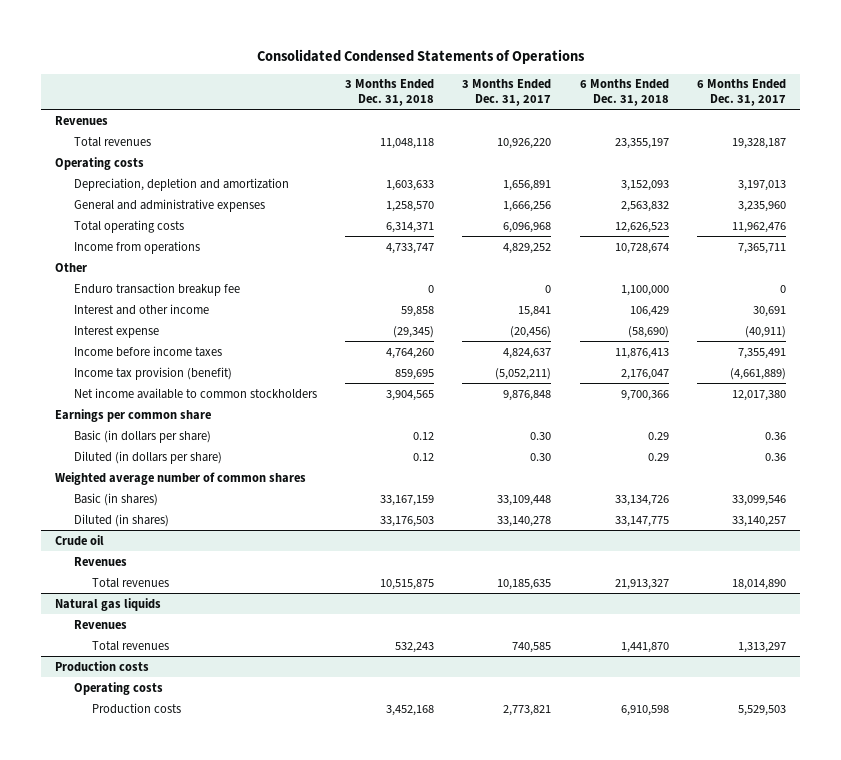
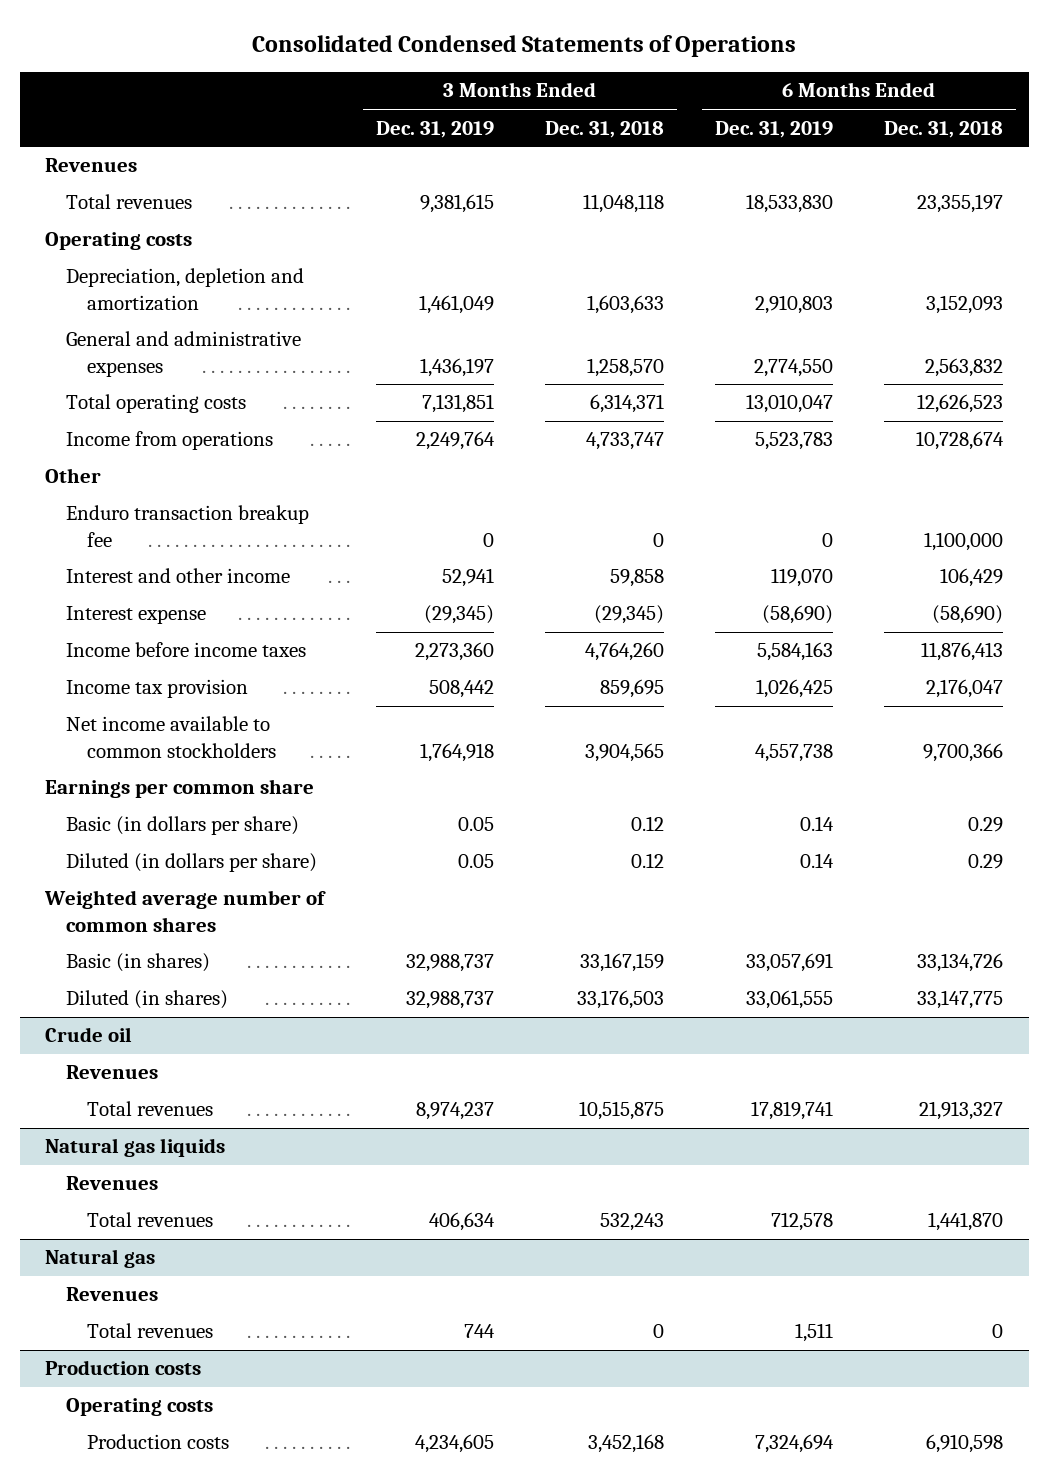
[462,79,552,107] 3 Months Ended Dec. 31, 2017 -> none
[696,79,786,107] 6 Months Ended Dec. 31, 2017 -> none
none -> [375,120,494,138] Dec. 31, 2019
none -> [715,120,834,138] Dec. 31, 2019
[73,366,232,380] Income tax provision (benefit) -> [66,679,249,699] Income tax provision
none -> [45,1249,156,1269] Natural gas
none -> [66,1287,159,1302] Revenues
none -> [87,1323,214,1339] Total revenues

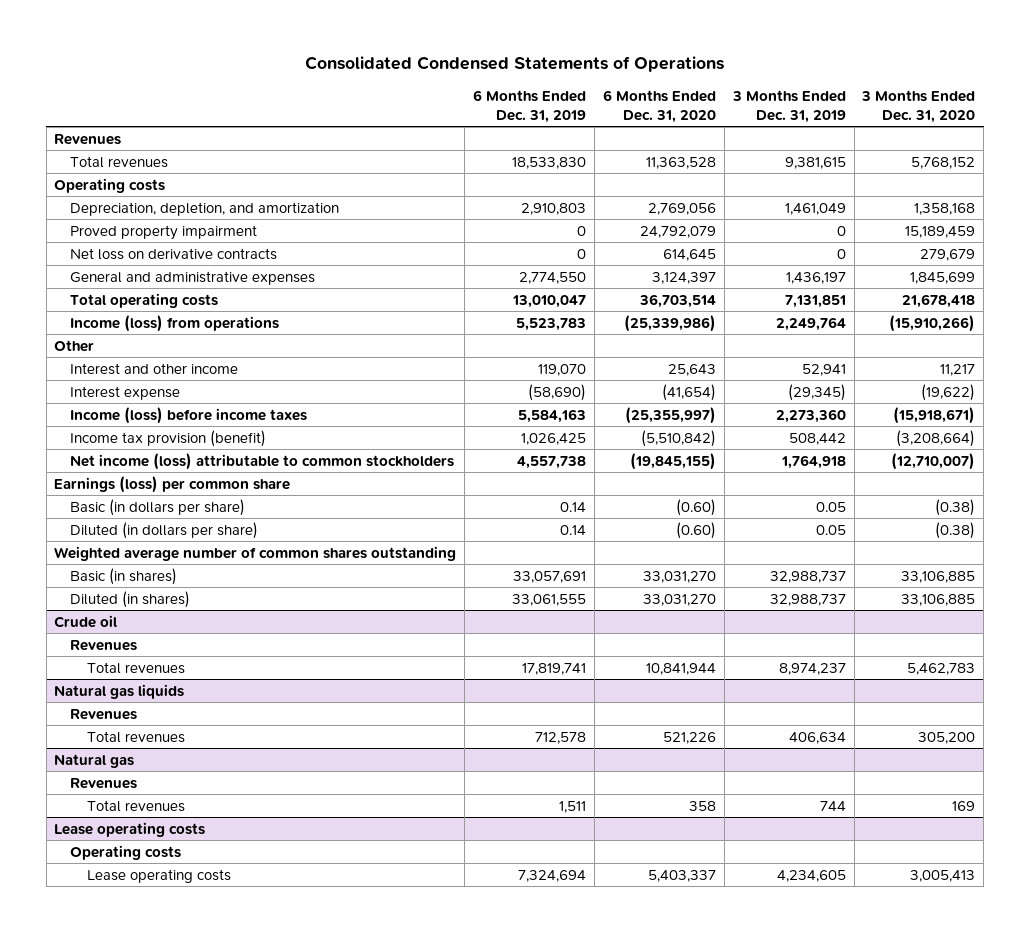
[544,120,664,138] Dec. 31, 2018 -> none
[884,120,1004,138] Dec. 31, 2018 -> none
none -> [602,90,716,123] 6 Months Ended Dec. 31, 2020
none -> [861,90,976,123] 3 Months Ended Dec. 31, 2020
[66,268,305,311] Depreciation, depletion and amortization -> [70,201,340,216] Depreciation, depletion, and amortization
none -> [70,224,258,240] Proved property impairment
none -> [70,247,278,260] Net loss on derivative contracts
[66,431,274,451] Income from operations -> [70,314,280,332] Income (loss) from operations
[66,505,310,547] Enduro transaction breakup fee -> none
[66,642,307,658] Income before income taxes -> [70,406,308,424] Income (loss) before income taxes
[66,679,249,699] Income tax provision -> [70,429,267,447] Income tax provision (benefit)
[66,716,277,758] Net income available to common stockholders -> [70,452,455,470] Net income (loss) attributable to common stockholders
[45,779,315,799] Earnings per common share -> [54,475,291,493] Earnings (loss) per common share
[44,890,327,932] Weighted average number of common shares -> [54,545,457,561] Weighted average number of common shares outstanding
[45,1360,202,1376] Production costs -> [54,821,206,837] Lease operating costs
[87,1434,230,1450] Production costs -> [86,868,231,883] Lease operating costs

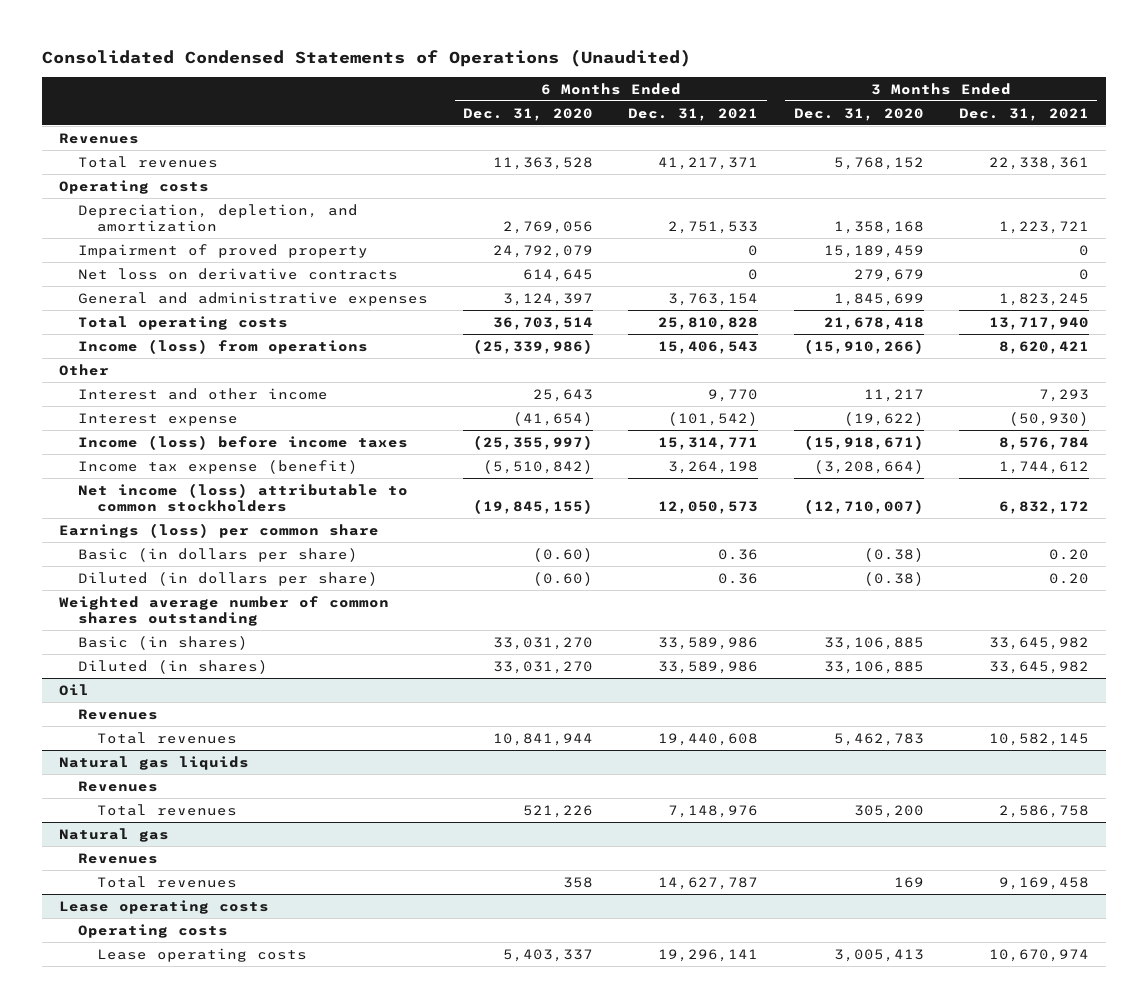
[304,56,724,73] Consolidated Condensed Statements of Operations -> [41,48,691,67] Consolidated Condensed Statements of Operations (Unaudited)
[473,90,587,123] 6 Months Ended Dec. 31, 2019 -> none
[731,90,846,123] 3 Months Ended Dec. 31, 2019 -> none
none -> [628,107,759,121] Dec. 31, 2021
none -> [958,107,1089,121] Dec. 31, 2021
[70,224,258,240] Proved property impairment -> [78,243,369,258] Impairment of proved property
[70,429,267,447] Income tax provision (benefit) -> [78,459,359,474] Income tax expense (benefit)
[54,614,118,628] Crude oil -> [59,683,90,696] Oil

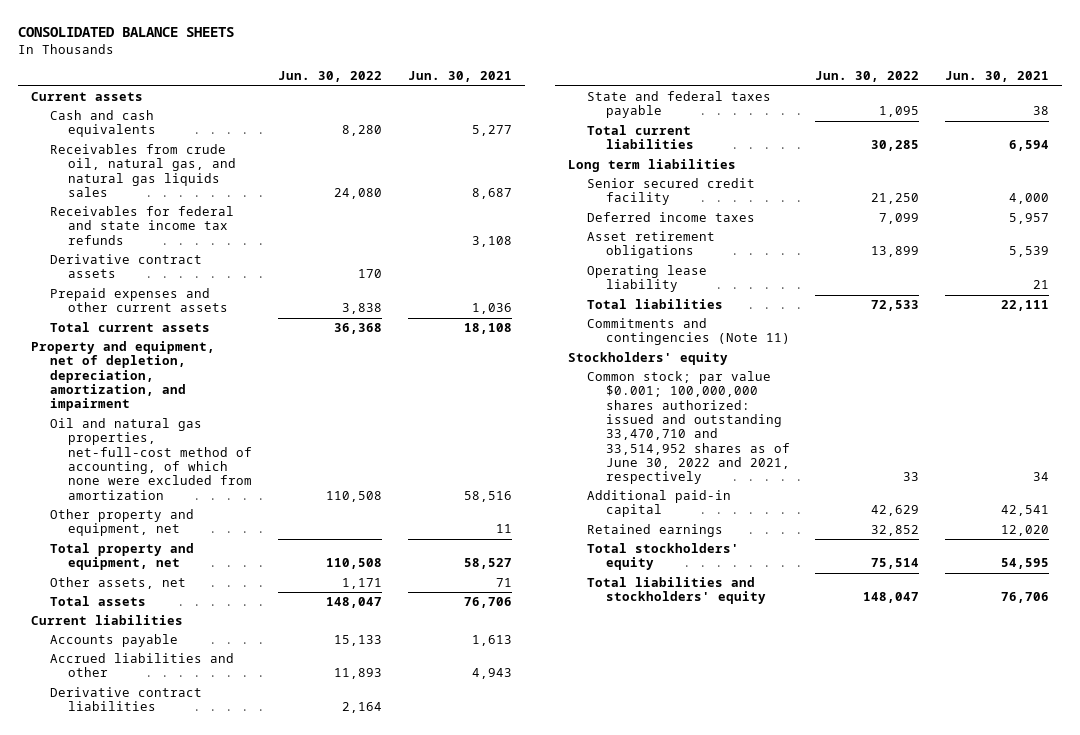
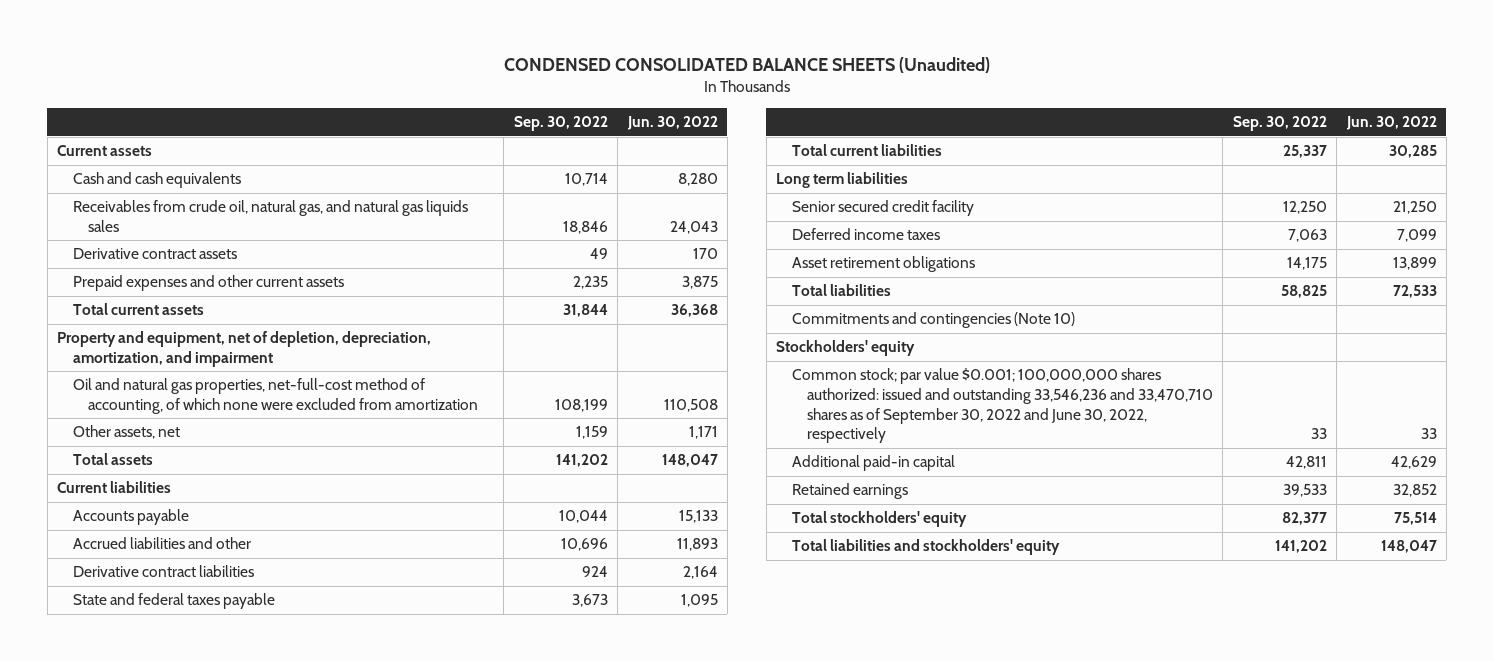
[18,27,235,38] CONSOLIDATED BALANCE SHEETS -> [503,57,990,74] CONDENSED CONSOLIDATED BALANCE SHEETS (Unaudited)
[407,71,512,83] Jun. 30, 2021 -> none
none -> [513,116,608,132] Sep. 30, 2022
[49,206,234,245] Receivables for federal and state income tax refunds -> none
[334,188,383,200] 24,080 -> [669,221,718,235] 24,043
[342,303,383,315] 3,838 -> [681,276,718,290] 3,875
[49,509,194,537] Other property and equipment, net -> none
[49,543,194,571] Total property and equipment, net -> none
[587,265,708,293] Operating lease liability -> none
[587,318,790,346] Commitments and contingencies (Note 11) -> [791,312,1075,329] Commitments and contingencies (Note 10)
[587,371,790,485] Common stock; par value $0.001; 100,000,000 shares authorized: issued and outstanding 33,470,710 and 33,514,952 shares as of June 30, 2022 and 2021, respectively -> [791,368,1213,444] Common stock; par value $0.001; 100,000,000 shares authorized: issued and outstanding 33,546,236 and 33,470,710 shares as of September 30, 2022 and June 30, 2022, respectively

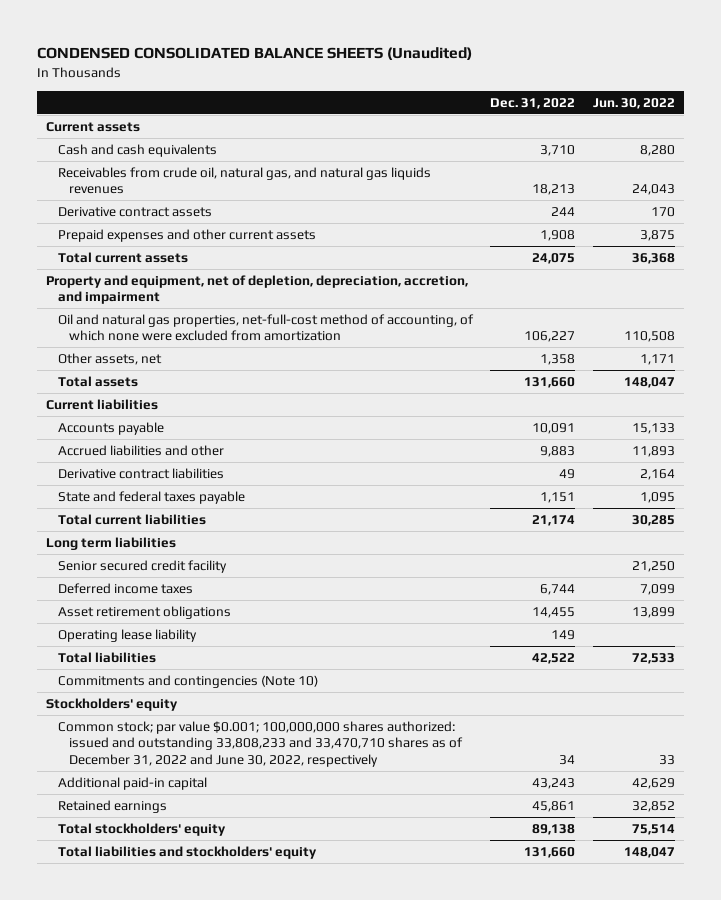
[513,116,608,132] Sep. 30, 2022 -> none
none -> [490,97,576,109] Dec. 31, 2022
[72,200,468,233] Receivables from crude oil, natural gas, and natural gas liquids sales -> [57,167,431,195] Receivables from crude oil, natural gas, and natural gas liquids revenues
[57,331,432,368] Property and equipment, net of depletion, depreciation, amortization, and impairment -> [46,275,469,305] Property and equipment, net of depletion, depreciation, accretion, and impairment
none -> [57,629,197,643] Operating lease liability
[791,368,1213,444] Common stock; par value $0.001; 100,000,000 shares authorized: issued and outstanding 33,546,236 and 33,470,710 shares as of September 30, 2022 and June 30, 2022, respectively -> [57,721,464,767] Common stock; par value $0.001; 100,000,000 shares authorized: issued and outstanding 33,808,233 and 33,470,710 shares as of December 31, 2022 and June 30, 2022, respectively

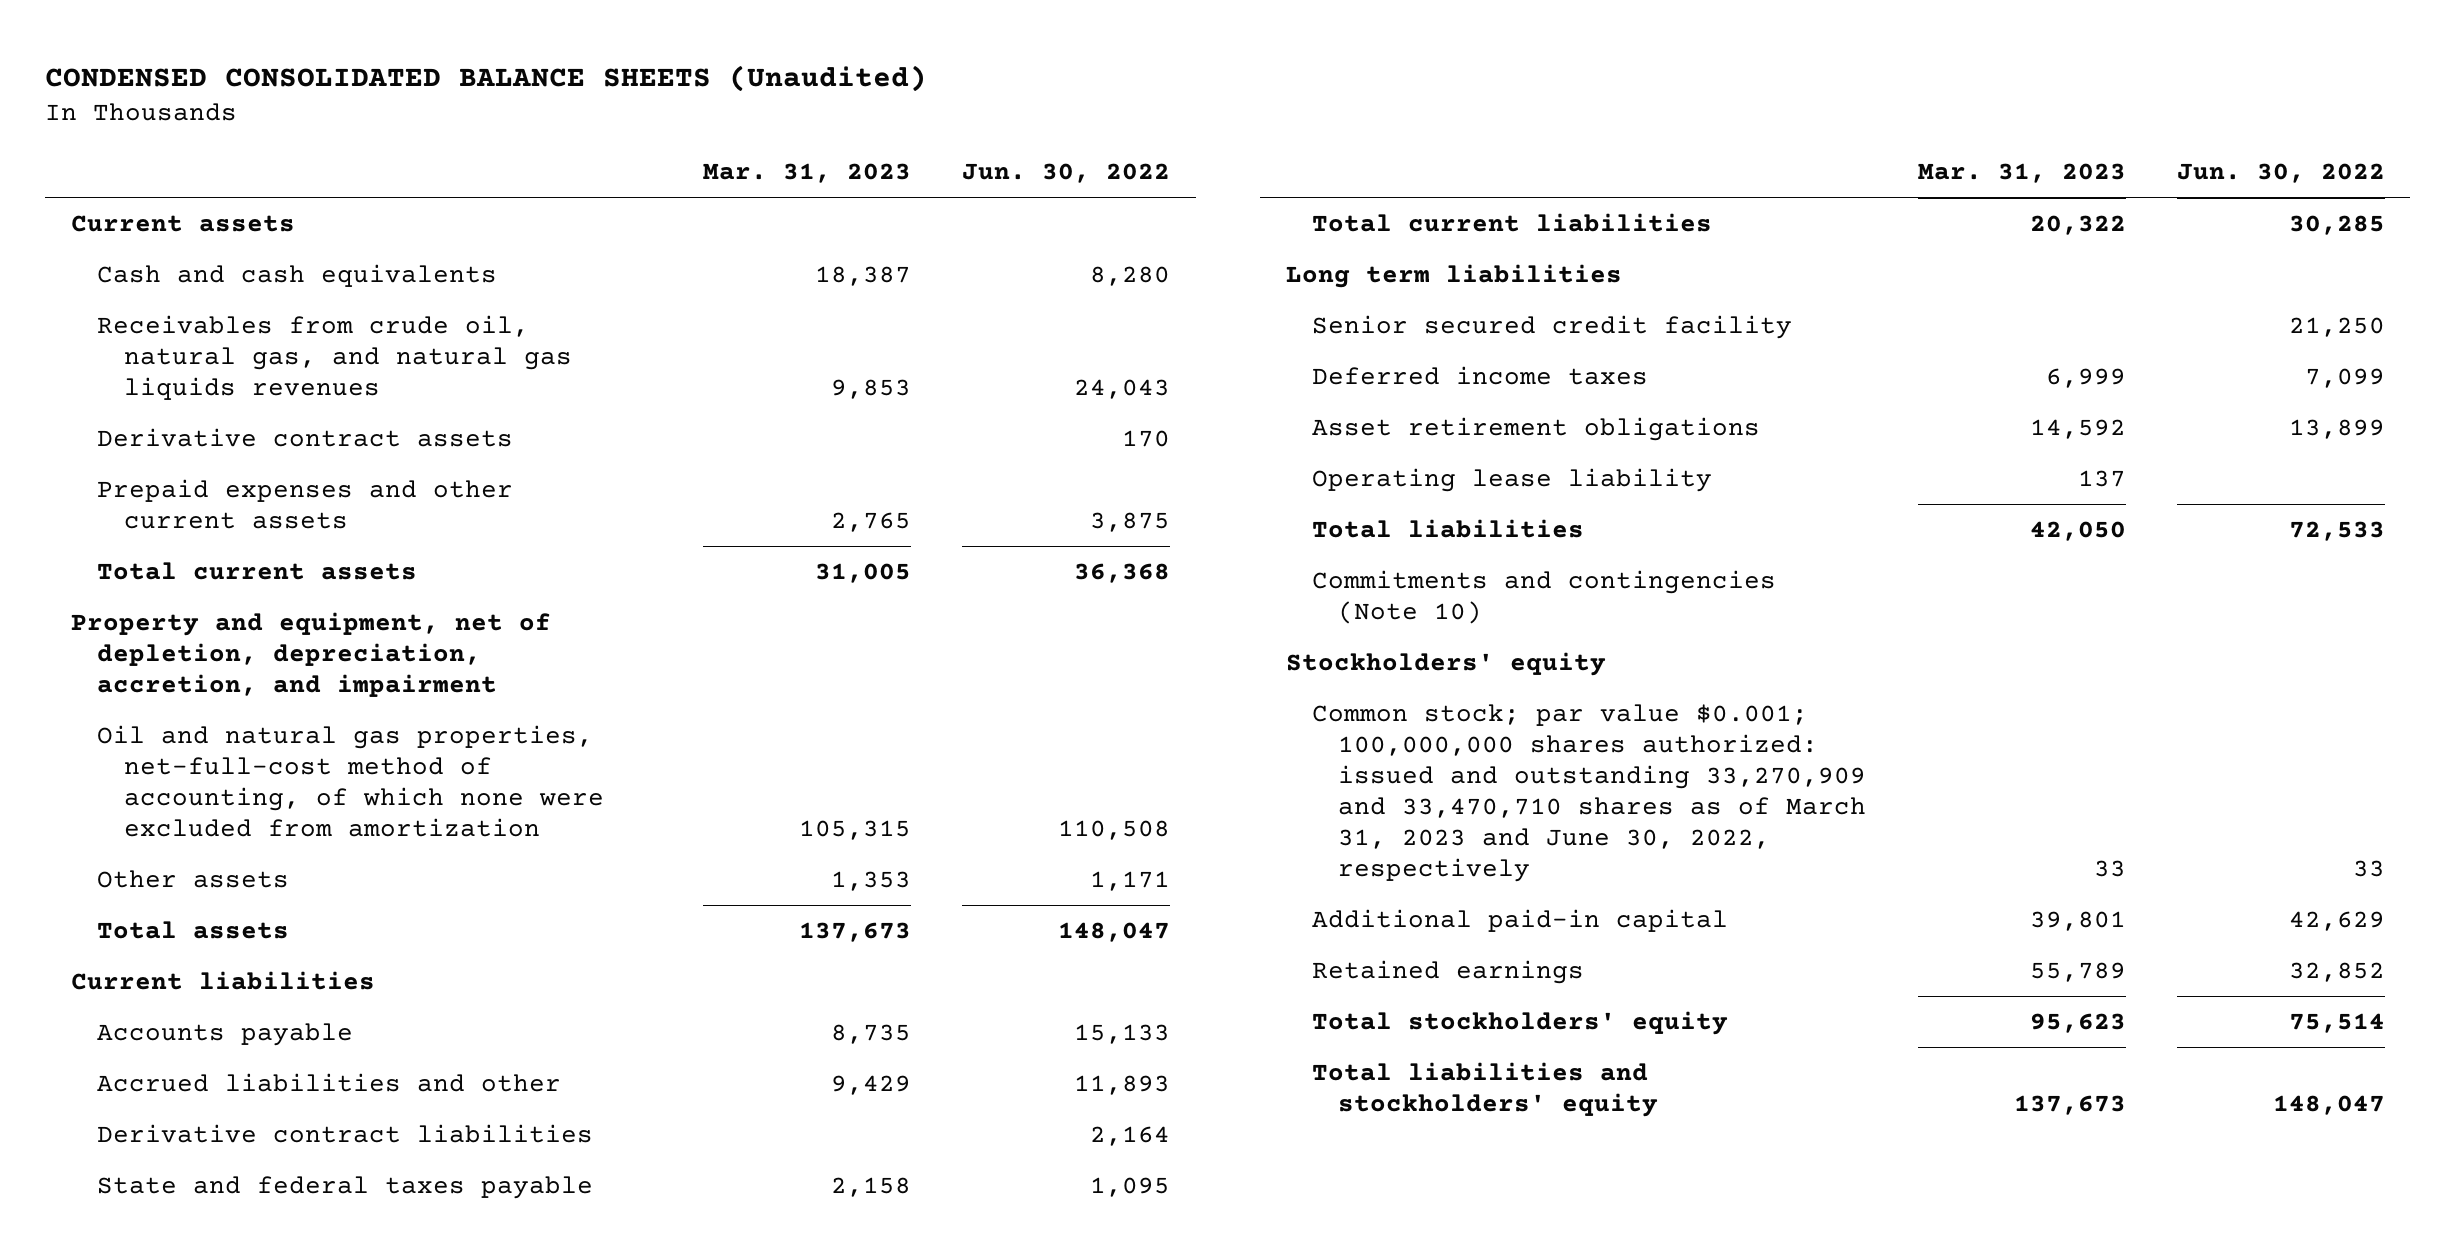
[490,97,576,109] Dec. 31, 2022 -> none
none -> [702,163,911,184] Mar. 31, 2023
[57,353,162,366] Other assets, net -> [97,870,290,889] Other assets
[57,721,464,767] Common stock; par value $0.001; 100,000,000 shares authorized: issued and outstanding 33,808,233 and 33,470,710 shares as of December 31, 2022 and June 30, 2022, respectively -> [1312,704,1867,883] Common stock; par value $0.001; 100,000,000 shares authorized: issued and outstanding 33,270,909 and 33,470,710 shares as of March 31, 2023 and June 30, 2022, respectively

